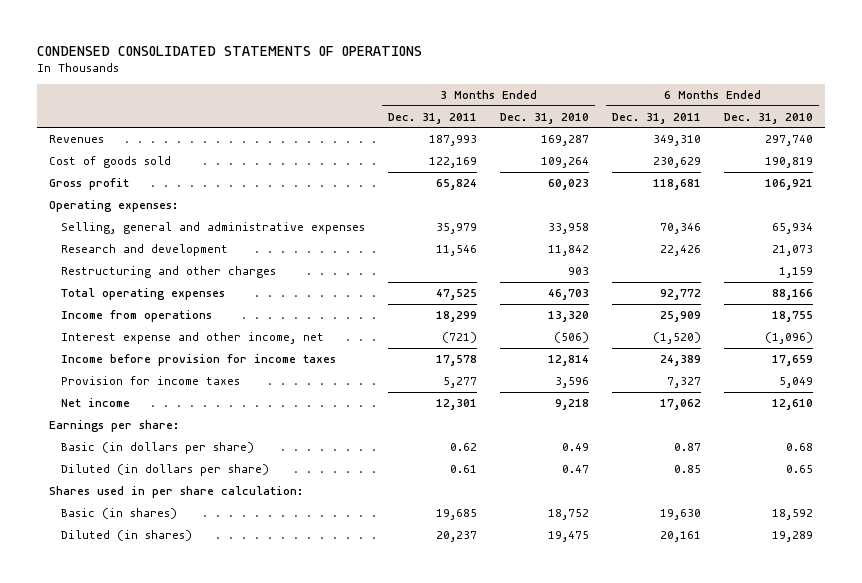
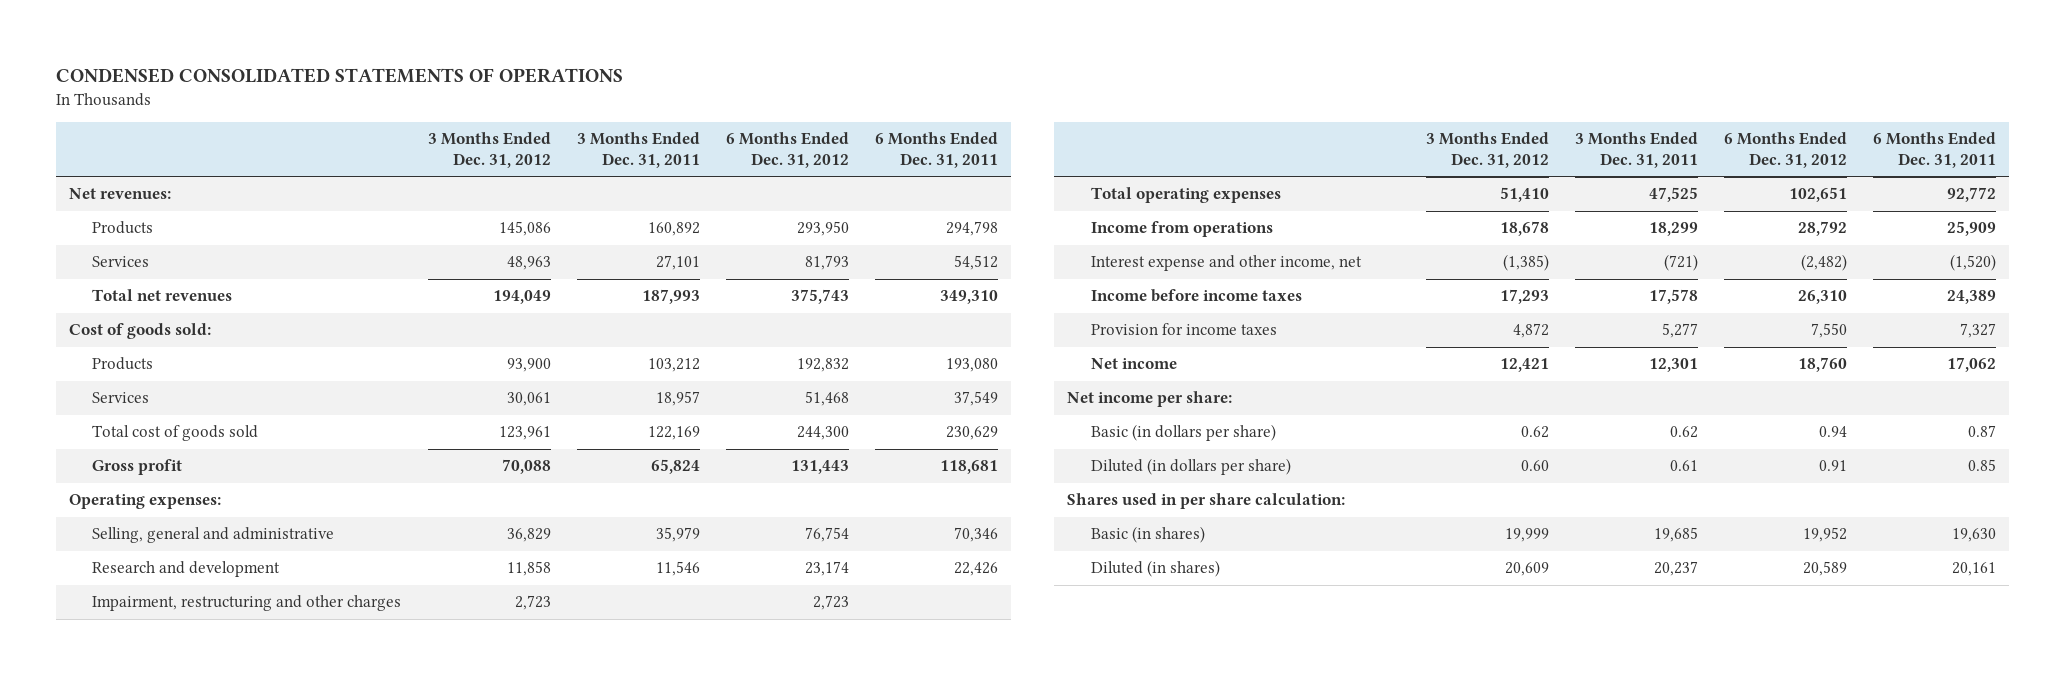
[500,112,590,124] Dec. 31, 2010 -> none
[724,112,814,124] Dec. 31, 2010 -> none
none -> [427,131,551,169] 3 Months Ended Dec. 31, 2012
none -> [726,131,850,169] 6 Months Ended Dec. 31, 2012
none -> [68,188,171,200] Net revenues:
none -> [92,221,154,235] Products
none -> [92,256,150,268] Services
[48,134,104,143] Revenues -> [92,289,233,302] Total net revenues
none -> [68,323,211,340] Cost of goods sold:
none -> [92,357,154,371] Products
none -> [92,392,150,404] Services
[48,155,171,168] Cost of goods sold -> [92,425,259,442] Total cost of goods sold
[60,221,365,234] Selling, general and administrative expenses -> [92,527,335,544] Selling, general and administrative
[60,265,276,278] Restructuring and other charges -> [92,595,402,612] Impairment, restructuring and other charges
[60,353,336,366] Income before provision for income taxes -> [1090,289,1302,303] Income before income taxes
[48,419,179,432] Earnings per share: -> [1066,391,1232,408] Net income per share:

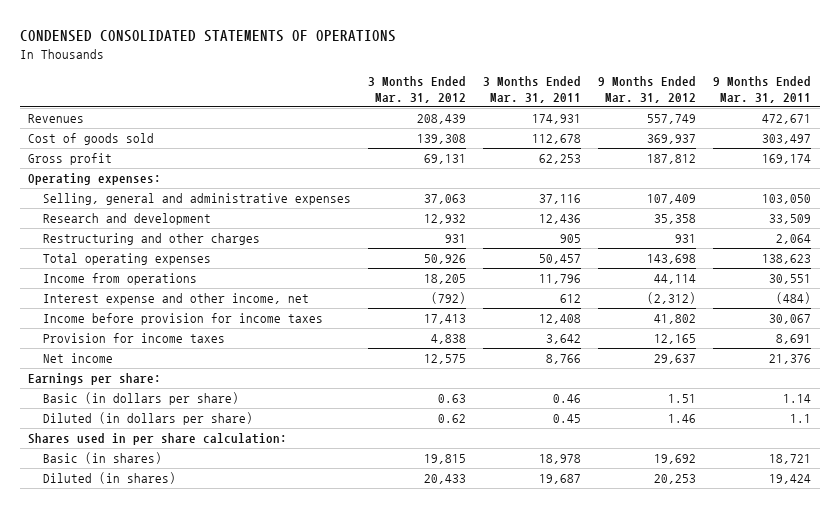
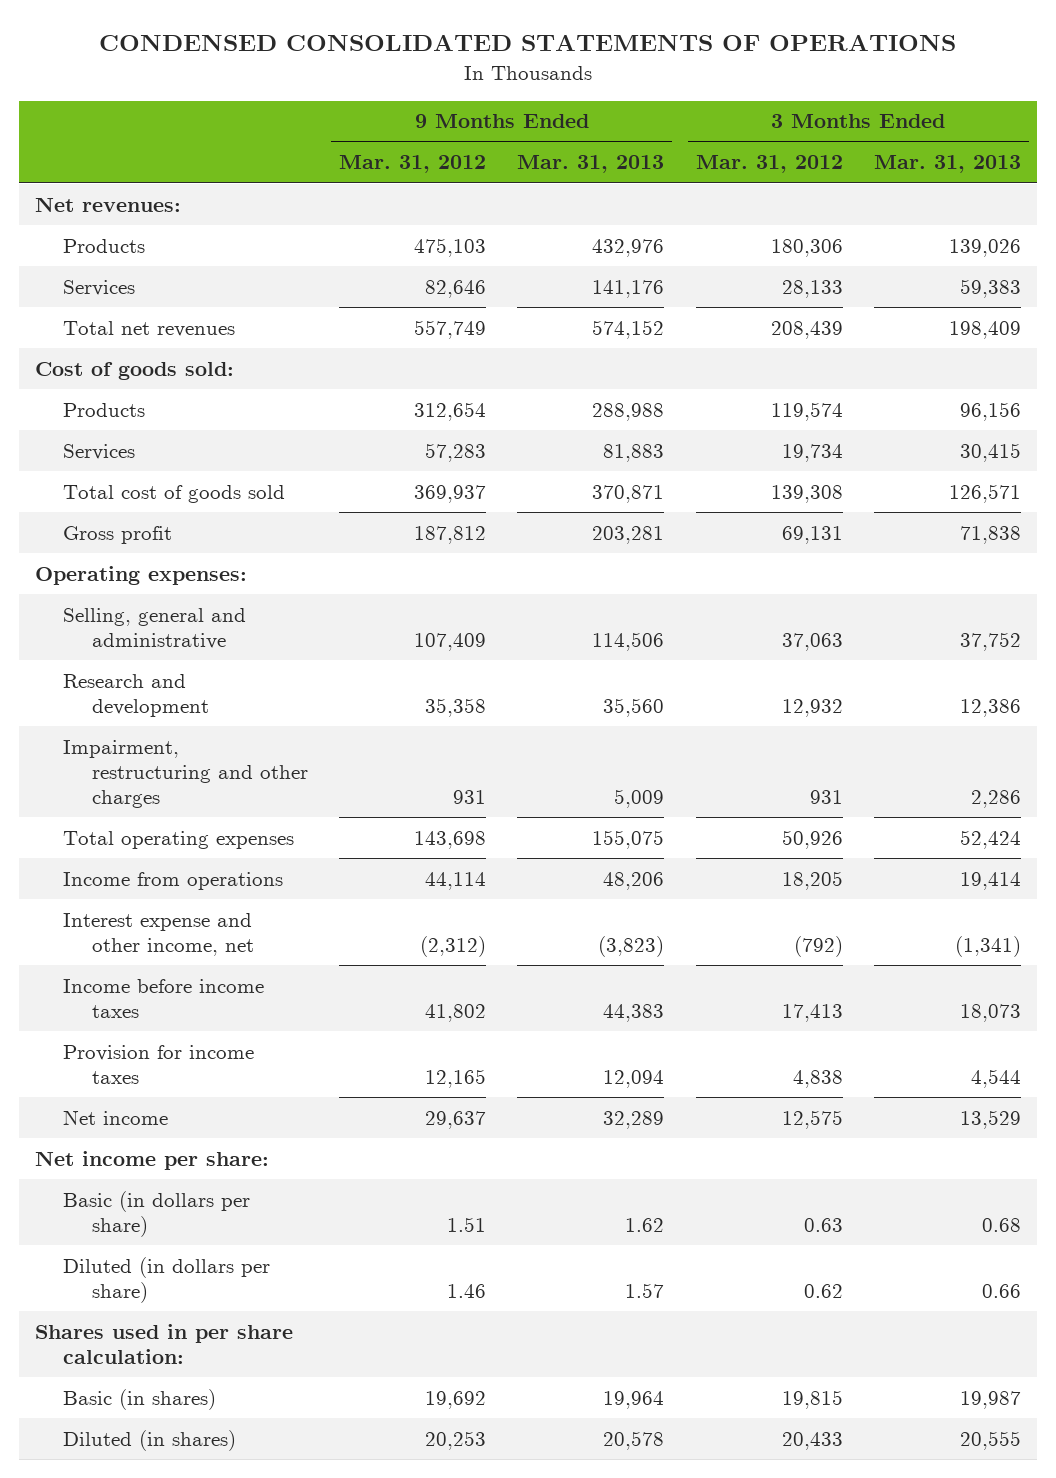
[483,75,582,104] 3 Months Ended Mar. 31, 2011 -> none
[713,75,812,104] 9 Months Ended Mar. 31, 2011 -> none
none -> [517,155,665,174] Mar. 31, 2013
none -> [874,155,1022,174] Mar. 31, 2013
none -> [34,196,181,212] Net revenues:
none -> [63,238,146,253] Products
none -> [63,279,136,296] Services
[28,114,85,124] Revenues -> [63,320,236,337] Total net revenues
none -> [34,361,234,380] Cost of goods sold:
none -> [63,402,146,417] Products
none -> [63,443,136,460] Services
[28,133,155,146] Cost of goods sold -> [63,484,286,503] Total cost of goods sold
[43,193,352,206] Selling, general and administrative expenses -> [63,607,247,649] Selling, general and administrative
[43,233,261,246] Restructuring and other charges -> [63,739,308,808] Impairment, restructuring and other charges
[43,313,324,326] Income before provision for income taxes -> [63,978,265,1018] Income before income taxes
[28,373,162,386] Earnings per share: -> [34,1150,269,1170] Net income per share:

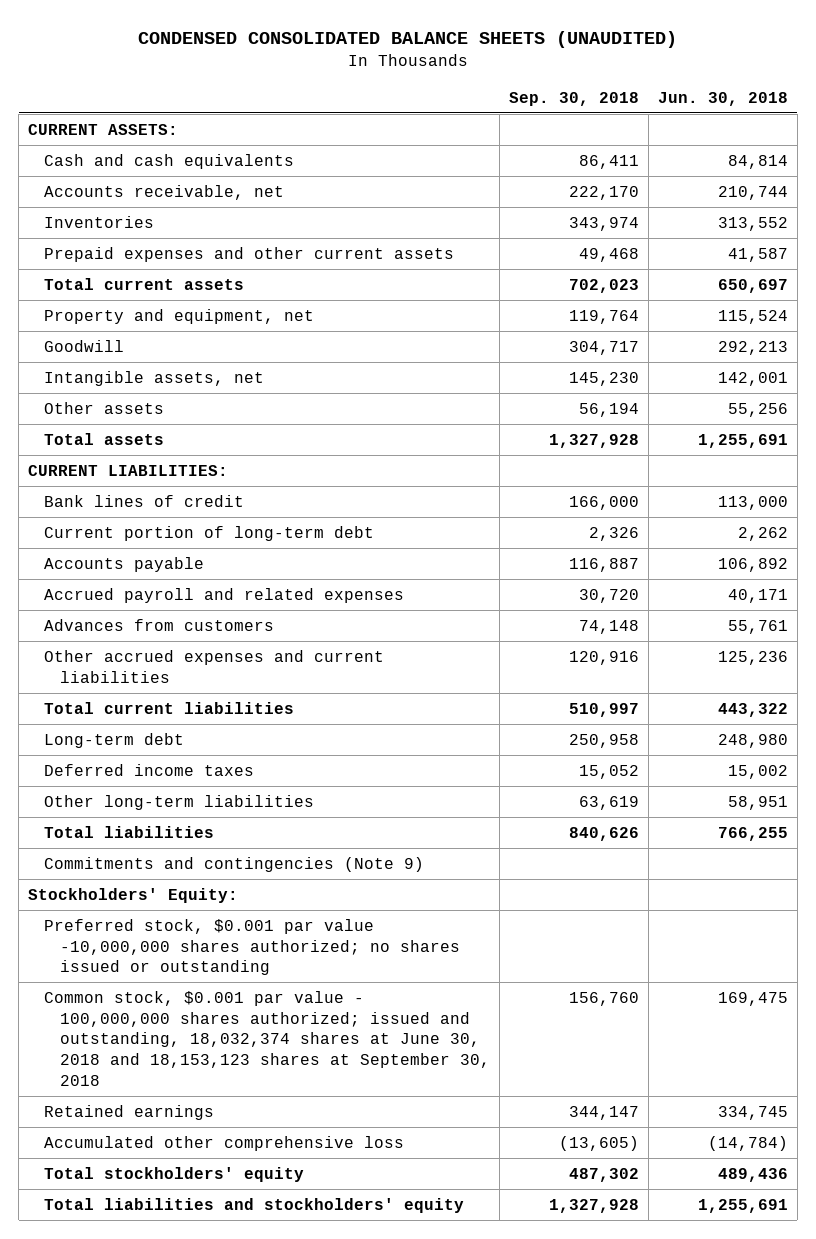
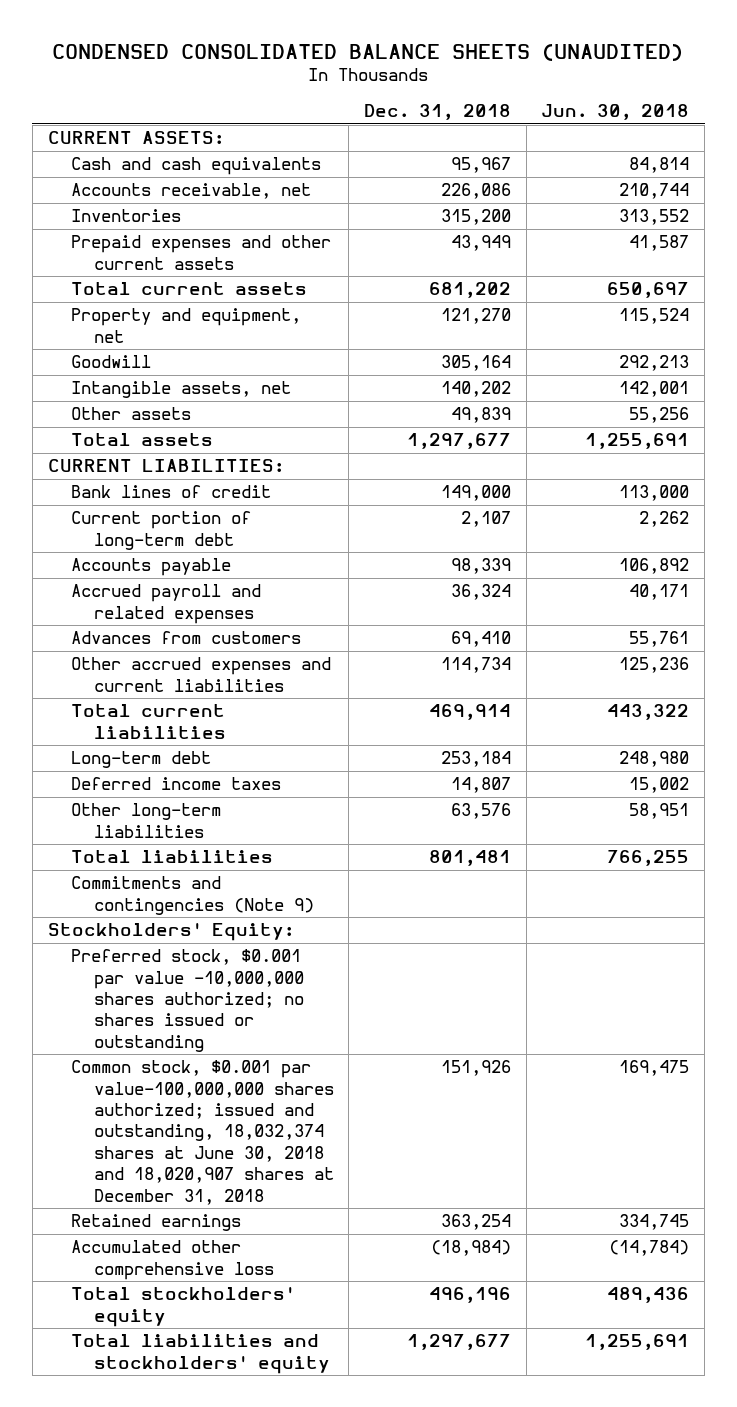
[509,91,640,106] Sep. 30, 2018 -> none
none -> [363,104,511,121] Dec. 31, 2018
[44,990,491,1086] Common stock, $0.001 par value - 100,000,000 shares authorized; issued and outstanding, 18,032,374 shares at June 30, 2018 and 18,153,123 shares at September 30, 2018 -> [70,1060,334,1205] Common stock, $0.001 par value-100,000,000 shares authorized; issued and outstanding, 18,032,374 shares at June 30, 2018 and 18,020,907 shares at December 31, 2018

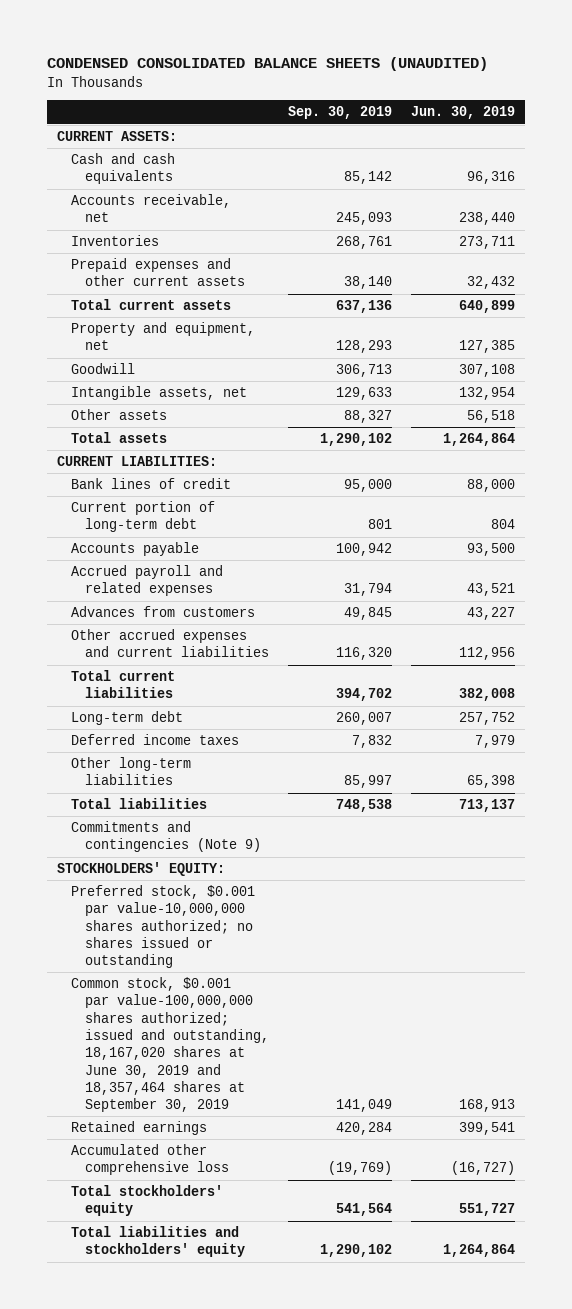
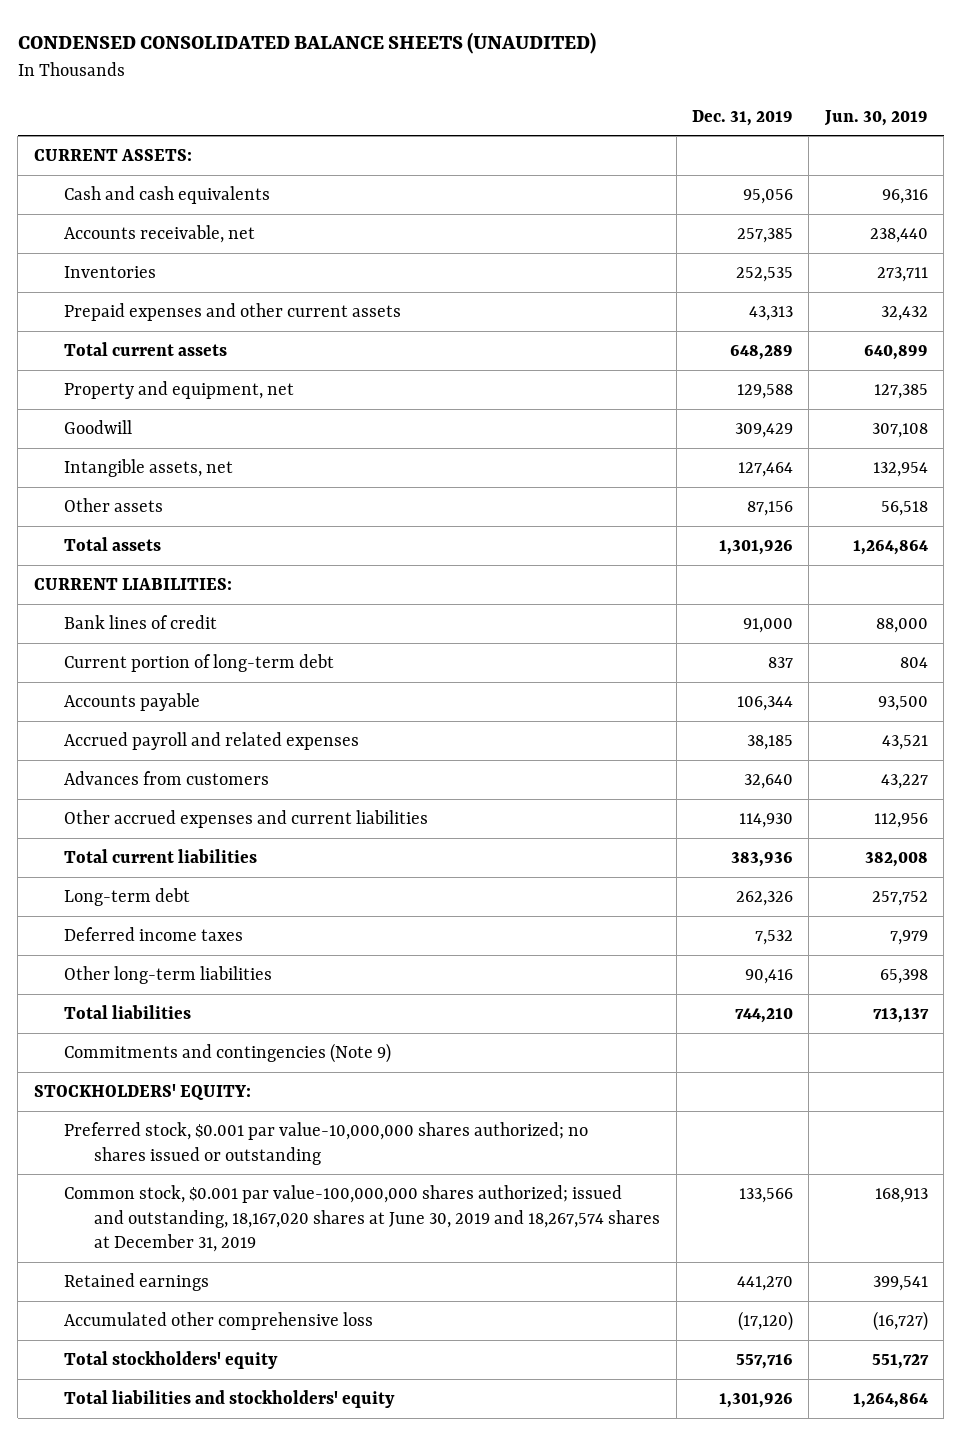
[288,106,393,120] Sep. 30, 2019 -> none
none -> [691,109,793,126] Dec. 31, 2019
[71,977,270,1113] Common stock, $0.001 par value-100,000,000 shares authorized; issued and outstanding, 18,167,020 shares at June 30, 2019 and 18,357,464 shares at September 30, 2019 -> [63,1185,661,1253] Common stock, $0.001 par value-100,000,000 shares authorized; issued and outstanding, 18,167,020 shares at June 30, 2019 and 18,267,574 shares at December 31, 2019

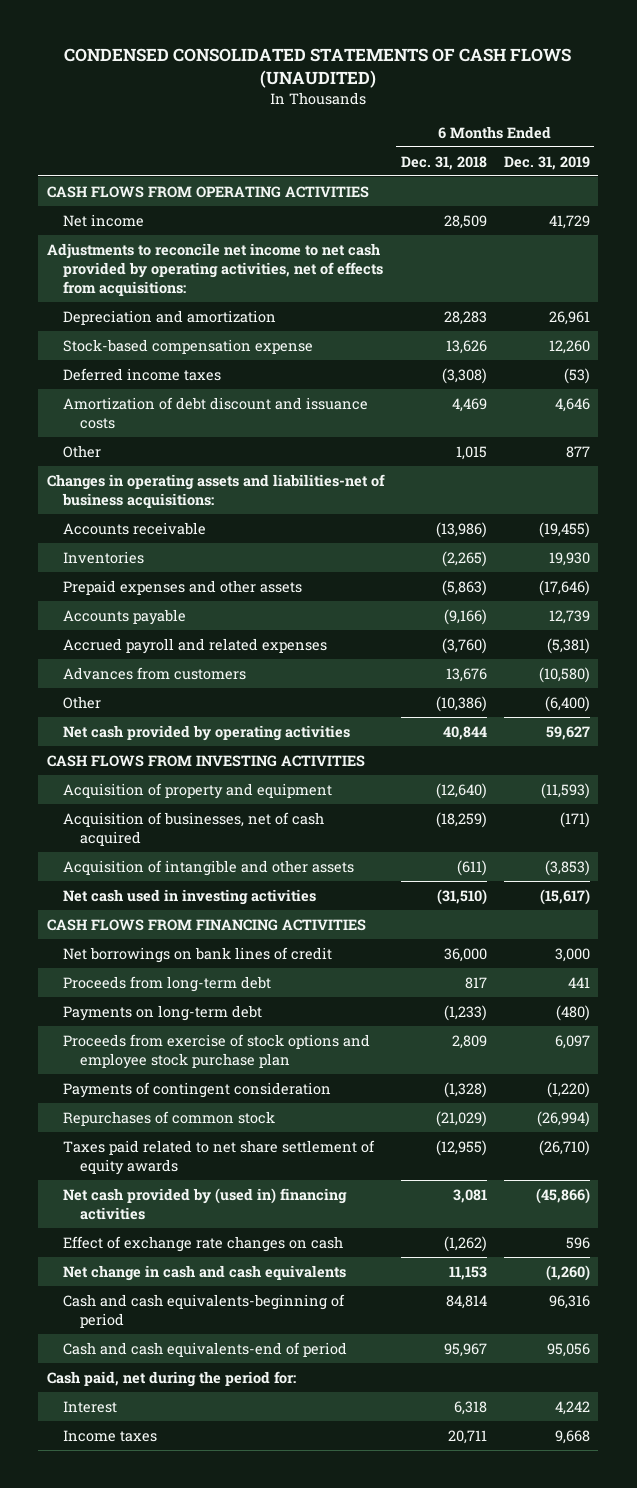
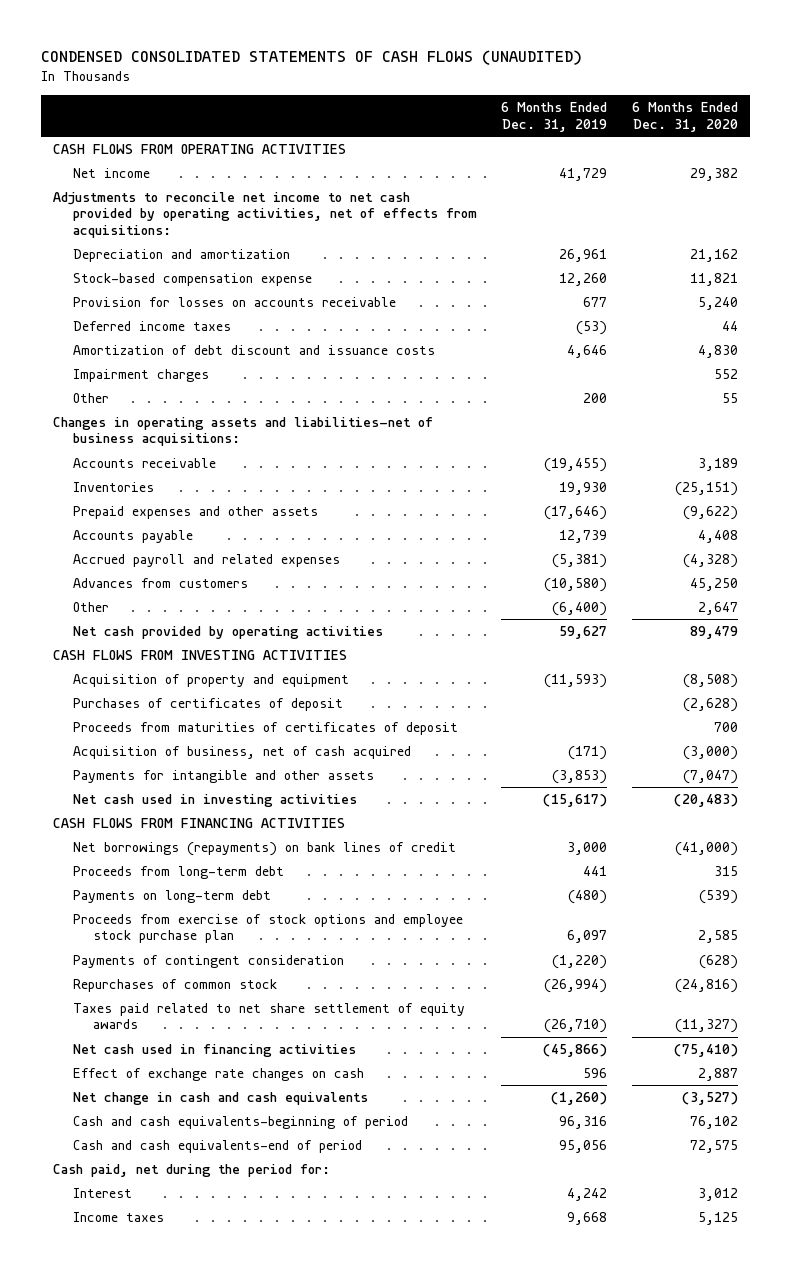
[400,155,487,170] Dec. 31, 2018 -> none
none -> [632,102,739,132] 6 Months Ended Dec. 31, 2020
none -> [72,297,396,308] Provision for losses on accounts receivable
none -> [72,369,209,383] Impairment charges
[565,445,590,458] 877 -> [583,393,608,404] 200
none -> [72,698,343,712] Purchases of certificates of deposit
none -> [72,722,458,736] Proceeds from maturities of certificates of deposit
[63,811,325,846] Acquisition of businesses, net of cash acquired -> [72,746,411,760] Acquisition of business, net of cash acquired
[63,859,355,876] Acquisition of intangible and other assets -> [72,770,374,784] Payments for intangible and other assets
[63,946,333,963] Net borrowings on bank lines of credit -> [72,842,456,857] Net borrowings (repayments) on bank lines of credit
[63,1187,348,1220] Net cash provided by (used in) financing activities -> [72,1044,356,1058] Net cash used in financing activities

